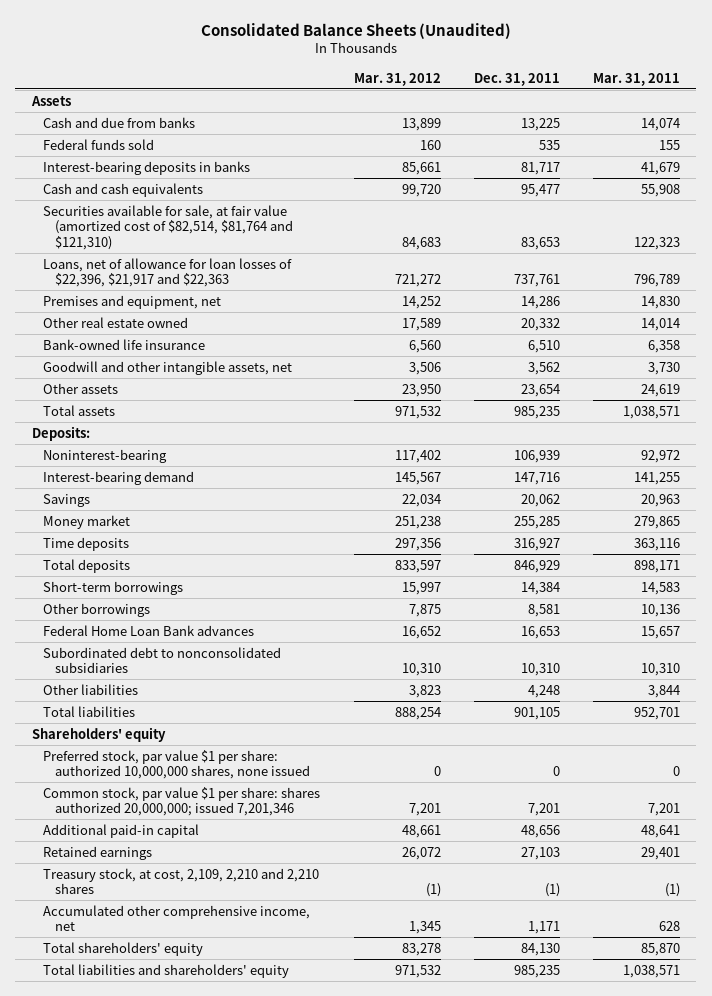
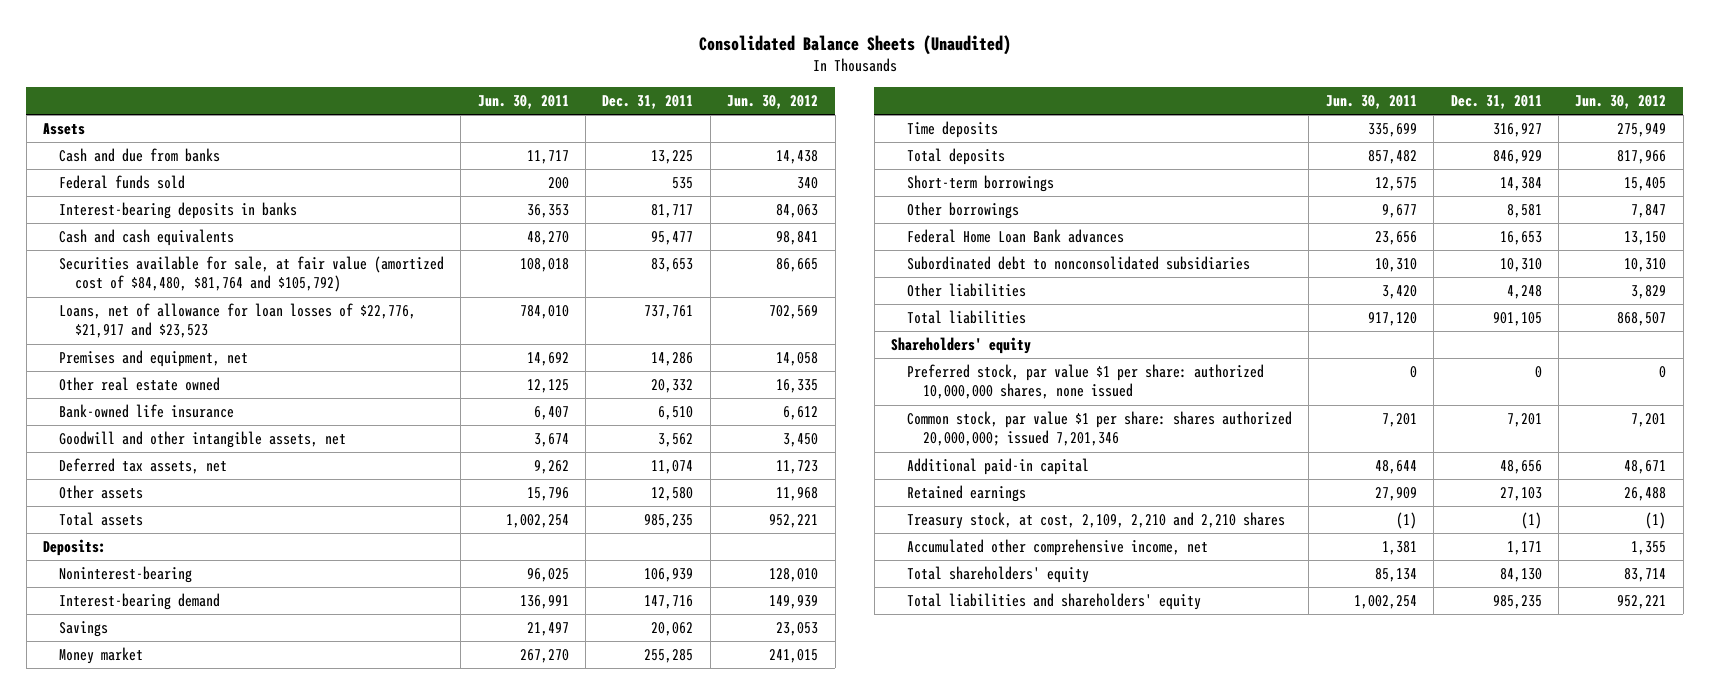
[353,72,441,86] Mar. 31, 2012 -> none
[592,72,680,86] Mar. 31, 2011 -> none
none -> [477,95,569,110] Jun. 30, 2011
none -> [727,95,819,110] Jun. 30, 2012
[43,204,293,250] Securities available for sale, at fair value (amortized cost of $82,514, $81,764 and $121,310) -> [58,256,444,293] Securities available for sale, at fair value (amortized cost of $84,480, $81,764 and $105,792)
[43,257,293,288] Loans, net of allowance for loan losses of $22,396, $21,917 and $22,363 -> [58,303,416,339] Loans, net of allowance for loan losses of $22,776, $21,917 and $23,523
none -> [58,458,227,475] Deferred tax assets, net
[520,383,560,397] 23,654 -> [651,487,694,502] 12,580

